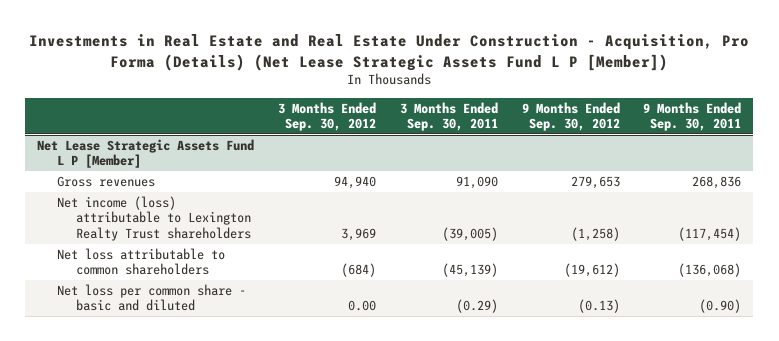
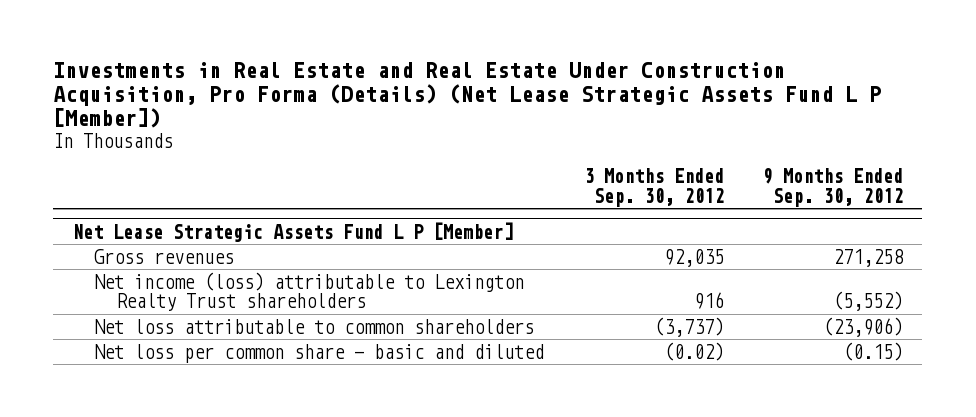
[29,34,750,71] Investments in Real Estate and Real Estate Under Construction - Acquisition, Pro Forma (Details) (Net Lease Strategic Assets Fund L P [Member]) -> [53,61,882,129] Investments in Real Estate and Real Estate Under Construction Acquisition, Pro Forma (Details) (Net Lease Strategic Assets Fund L P [Member])
[399,101,498,132] 3 Months Ended Sep. 30, 2011 -> none
[643,101,742,132] 9 Months Ended Sep. 30, 2011 -> none
[334,176,377,190] 94,940 -> [663,248,724,267] 92,035
[570,176,620,190] 279,653 -> [832,248,904,267] 271,258
[341,227,377,241] 3,969 -> [693,292,724,310] 916
[570,226,620,241] (1,258) -> [832,291,903,312] (5,552)
[341,263,377,278] (684) -> [653,316,724,337] (3,737)
[563,263,620,278] (19,612) -> [822,316,903,337] (23,906)
[348,300,377,312] 0.00 -> [663,341,724,361] (0.02)
[577,299,620,314] (0.13) -> [842,341,903,361] (0.15)

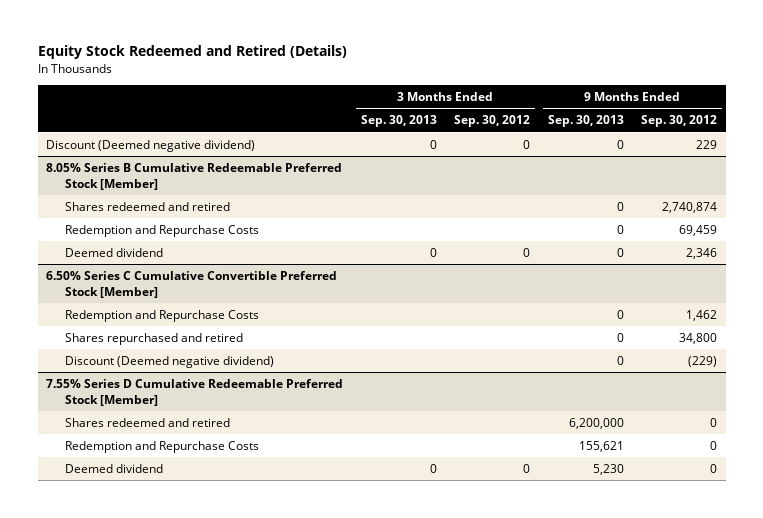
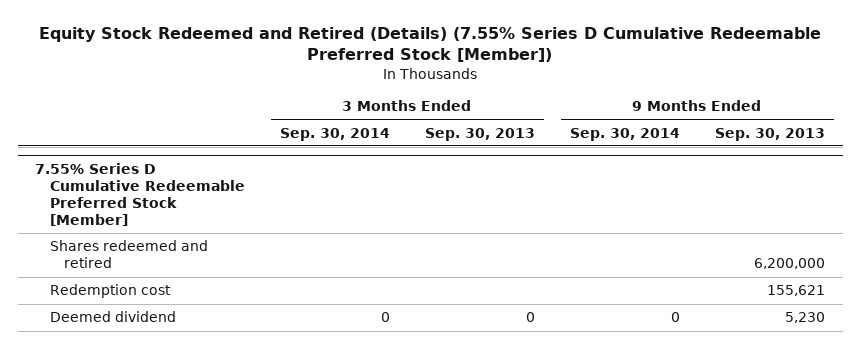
[37,45,347,60] Equity Stock Redeemed and Retired (Details) -> [39,27,822,63] Equity Stock Redeemed and Retired (Details) (7.55% Series D Cumulative Redeemable Preferred Stock [Member])
[454,115,531,128] Sep. 30, 2012 -> none
[641,115,718,128] Sep. 30, 2012 -> none
none -> [279,127,390,141] Sep. 30, 2014
none -> [569,127,680,141] Sep. 30, 2014
[46,140,256,153] Discount (Deemed negative dividend) -> none
[46,163,343,190] 8.05% Series B Cumulative Redeemable Preferred Stock [Member] -> none
[64,202,230,212] Shares redeemed and retired -> none
[64,225,259,238] Redemption and Repurchase Costs -> none
[64,248,163,258] Deemed dividend -> none
[46,271,338,298] 6.50% Series C Cumulative Convertible Preferred Stock [Member] -> none
[64,310,259,323] Redemption and Repurchase Costs -> none
[64,333,243,346] Shares repurchased and retired -> none
[64,356,274,369] Discount (Deemed negative dividend) -> none
[64,441,259,454] Redemption and Repurchase Costs -> [49,284,171,299] Redemption cost

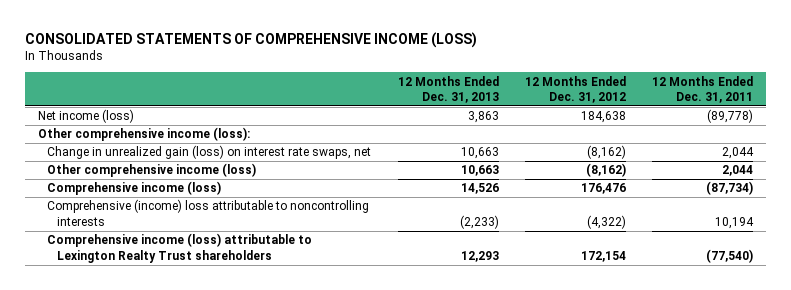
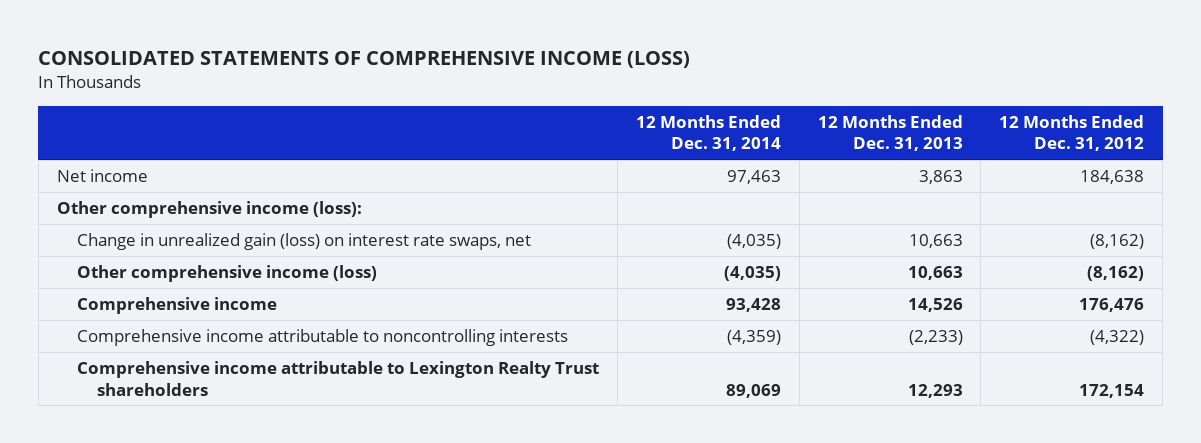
[652,75,754,103] 12 Months Ended Dec. 31, 2011 -> none
none -> [635,114,781,152] 12 Months Ended Dec. 31, 2014
[38,109,135,124] Net income (loss) -> [56,169,148,183] Net income
[47,181,222,196] Comprehensive income (loss) -> [76,297,277,315] Comprehensive income
[47,199,370,226] Comprehensive (income) loss attributable to noncontrolling interests -> [76,329,568,347] Comprehensive income attributable to noncontrolling interests
[47,233,313,263] Comprehensive income (loss) attributable to Lexington Realty Trust shareholders -> [76,361,599,396] Comprehensive income attributable to Lexington Realty Trust shareholders

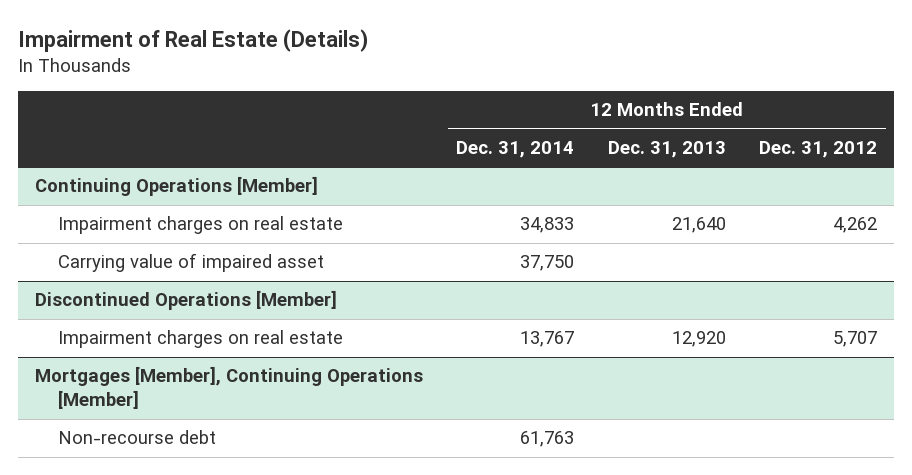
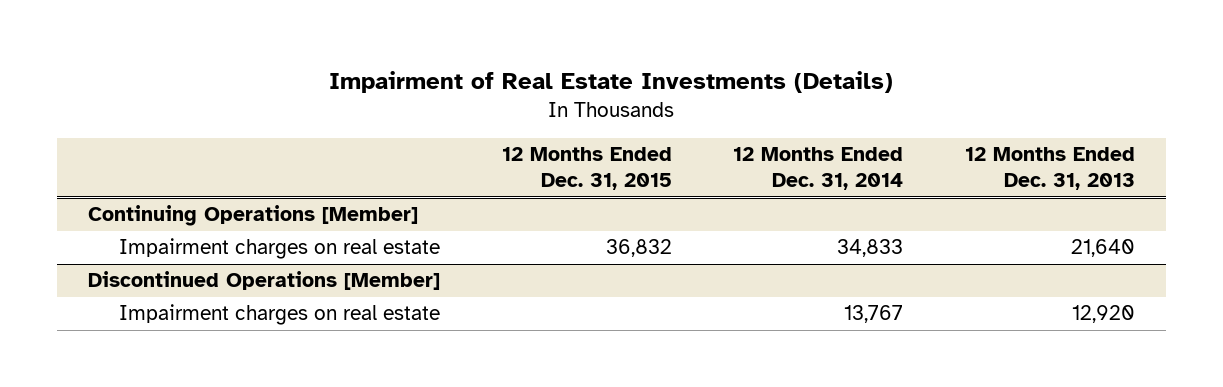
[18,28,369,52] Impairment of Real Estate (Details) -> [329,71,894,94] Impairment of Real Estate Investments (Details)
[759,141,878,159] Dec. 31, 2012 -> none
none -> [501,147,672,191] 12 Months Ended Dec. 31, 2015
[57,253,324,273] Carrying value of impaired asset -> none
[34,366,423,410] Mortgages [Member], Continuing Operations [Member] -> none
[57,430,216,445] Non-recourse debt -> none

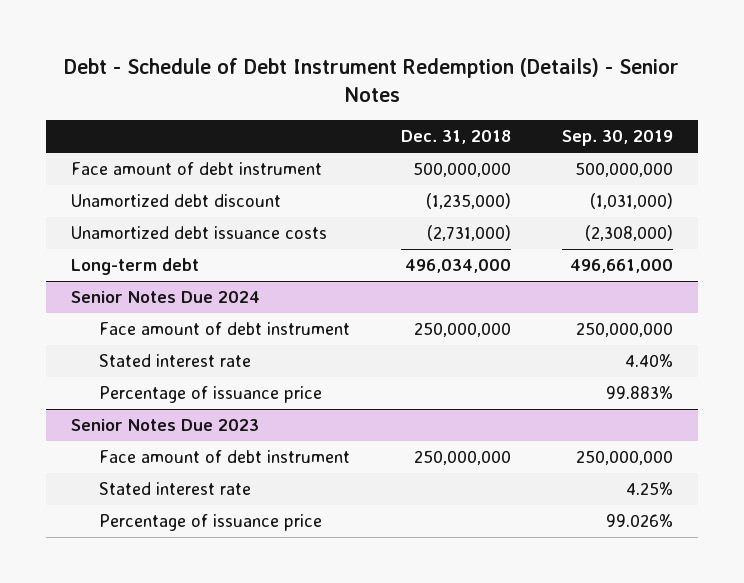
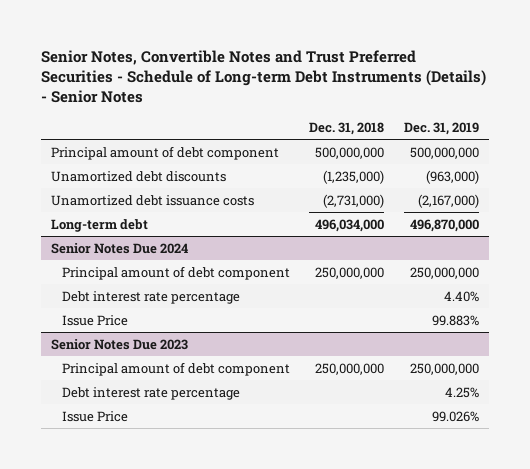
[63,57,679,102] Debt - Schedule of Debt Instrument Redemption (Details) - Senior Notes -> [41,49,487,104] Senior Notes, Convertible Notes and Trust Preferred Securities - Schedule of Long-term Debt Instruments (Details) - Senior Notes
[561,130,673,147] Sep. 30, 2019 -> none
none -> [404,122,480,136] Dec. 31, 2019
[70,162,322,176] Face amount of debt instrument -> [51,145,280,160] Principal amount of debt component
[70,194,281,208] Unamortized debt discount -> [51,170,227,182] Unamortized debt discounts
[99,322,351,336] Face amount of debt instrument -> [61,265,290,280] Principal amount of debt component
[99,354,252,368] Stated interest rate -> [61,290,240,304] Debt interest rate percentage
[99,386,323,404] Percentage of issuance price -> [61,314,128,326] Issue Price
[99,450,351,464] Face amount of debt instrument -> [61,361,290,376] Principal amount of debt component
[99,482,252,496] Stated interest rate -> [61,386,240,400] Debt interest rate percentage
[99,514,323,532] Percentage of issuance price -> [61,410,128,422] Issue Price

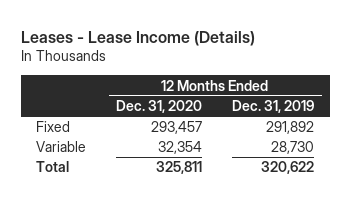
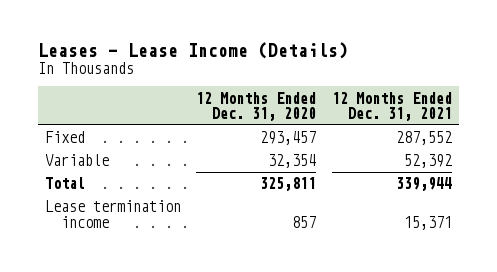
[232,99,315,113] Dec. 31, 2019 -> none
none -> [331,91,452,121] 12 Months Ended Dec. 31, 2021
none -> [45,200,182,228] Lease termination income

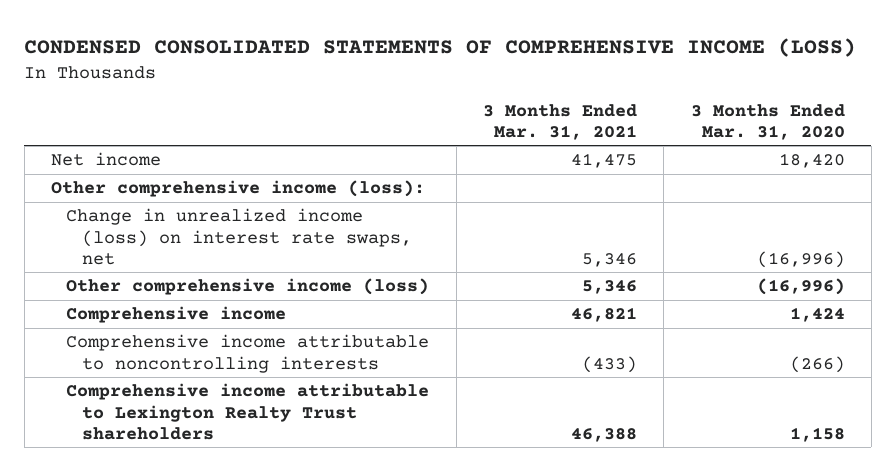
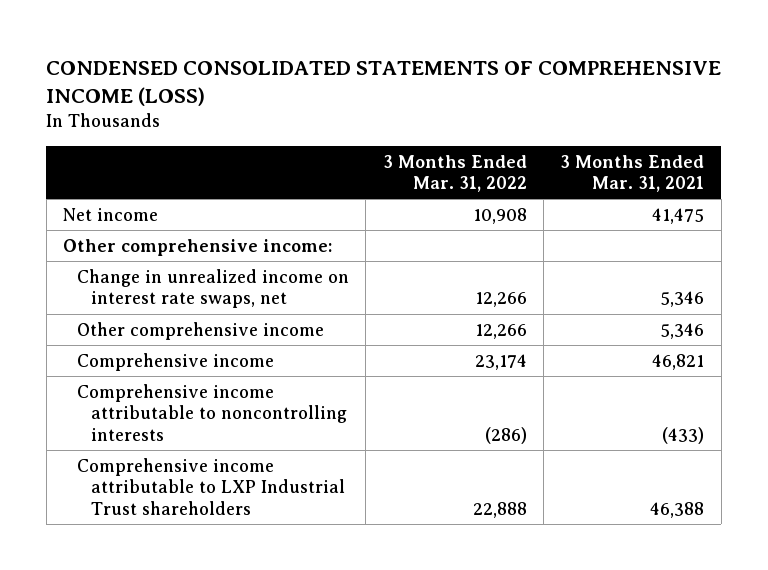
[690,103,845,141] 3 Months Ended Mar. 31, 2020 -> none
none -> [382,154,527,192] 3 Months Ended Mar. 31, 2022
[50,180,425,198] Other comprehensive income (loss): -> [63,238,333,256] Other comprehensive income:
[66,208,413,266] Change in unrealized income (loss) on interest rate swaps, net -> [76,268,349,309] Change in unrealized income on interest rate swaps, net
[66,278,430,296] Other comprehensive income (loss) -> [76,321,324,340] Other comprehensive income
[66,383,430,441] Comprehensive income attributable to Lexington Realty Trust shareholders -> [76,457,345,515] Comprehensive income attributable to LXP Industrial Trust shareholders

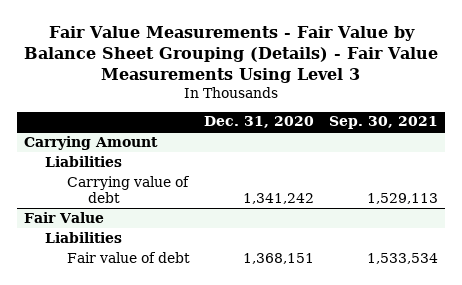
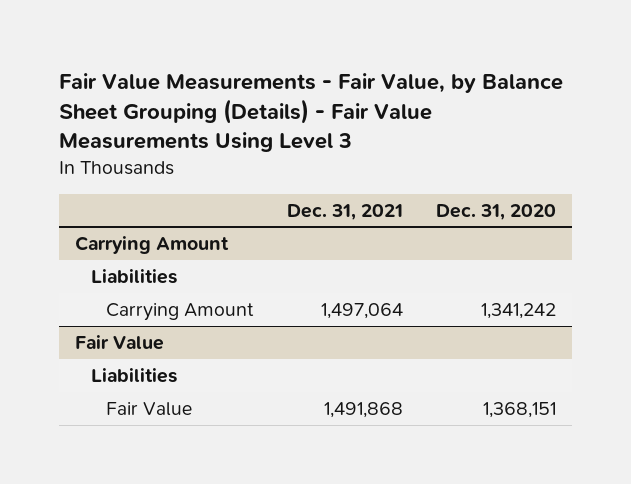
[23,25,438,83] Fair Value Measurements - Fair Value by Balance Sheet Grouping (Details) - Fair Value Measurements Using Level 3 -> [58,72,563,153] Fair Value Measurements - Fair Value, by Balance Sheet Grouping (Details) - Fair Value Measurements Using Level 3
[328,116,438,130] Sep. 30, 2021 -> none
none -> [286,203,403,220] Dec. 31, 2021
[66,175,190,203] Carrying value of debt -> [106,302,255,321] Carrying Amount
[66,251,190,263] Fair value of debt -> [106,401,193,416] Fair Value

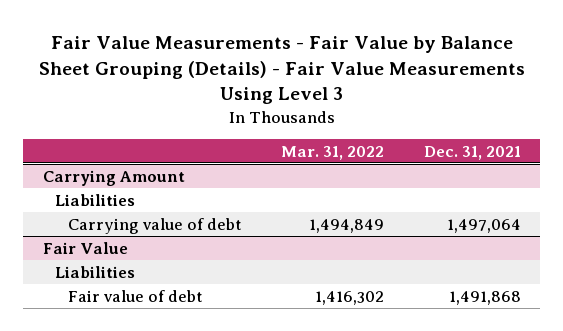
[58,72,563,153] Fair Value Measurements - Fair Value, by Balance Sheet Grouping (Details) - Fair Value Measurements Using Level 3 -> [38,35,525,105] Fair Value Measurements - Fair Value by Balance Sheet Grouping (Details) - Fair Value Measurements Using Level 3
[435,203,556,220] Dec. 31, 2020 -> none
none -> [281,145,385,160] Mar. 31, 2022
[106,302,255,321] Carrying Amount -> [67,217,242,234] Carrying value of debt
[106,401,193,416] Fair Value -> [67,289,203,302] Fair value of debt

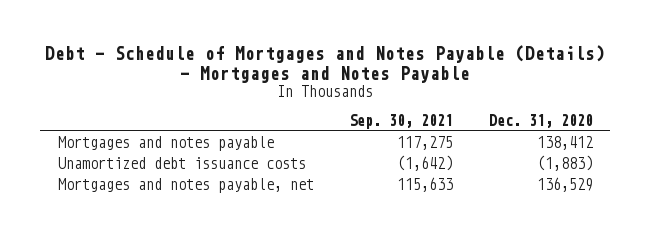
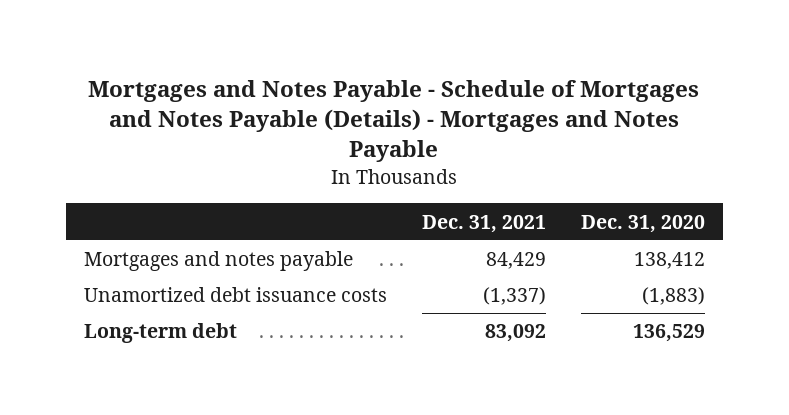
[45,45,606,83] Debt - Schedule of Mortgages and Notes Payable (Details) - Mortgages and Notes Payable -> [88,79,700,163] Mortgages and Notes Payable - Schedule of Mortgages and Notes Payable (Details) - Mortgages and Notes Payable
[349,114,454,130] Sep. 30, 2021 -> none
none -> [421,214,546,233] Dec. 31, 2021
[57,178,314,194] Mortgages and notes payable, net -> [83,323,237,344] Long-term debt

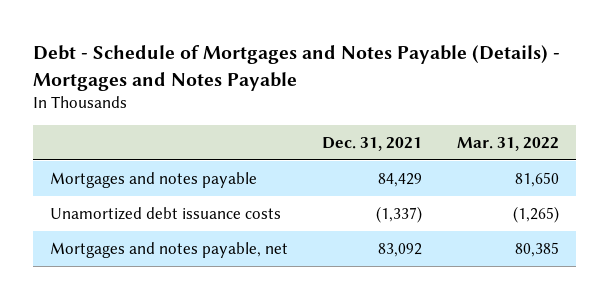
[88,79,700,163] Mortgages and Notes Payable - Schedule of Mortgages and Notes Payable (Details) - Mortgages and Notes Payable -> [33,45,561,91] Debt - Schedule of Mortgages and Notes Payable (Details) - Mortgages and Notes Payable
[581,214,706,233] Dec. 31, 2020 -> none
none -> [456,136,559,151] Mar. 31, 2022
[83,323,237,344] Long-term debt -> [50,241,289,258] Mortgages and notes payable, net

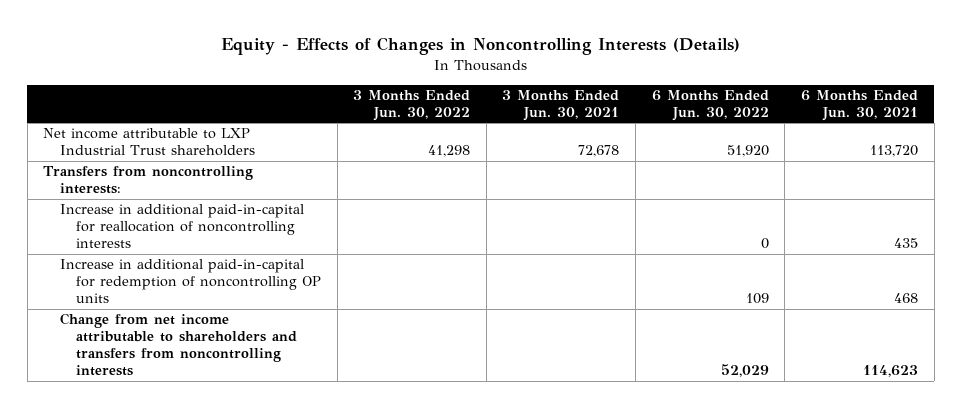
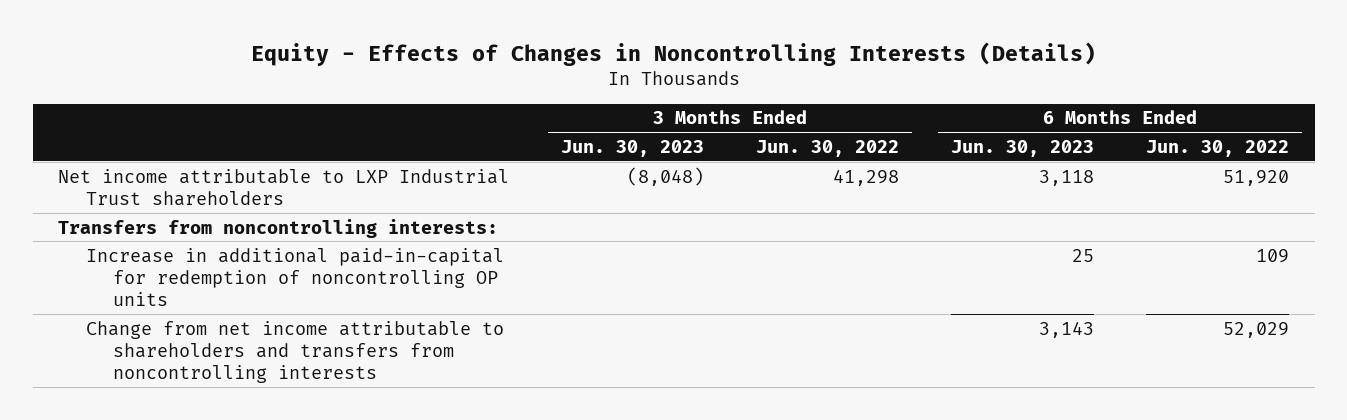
[502,90,620,121] 3 Months Ended Jun. 30, 2021 -> none
[800,90,918,121] 6 Months Ended Jun. 30, 2021 -> none
none -> [561,139,705,157] Jun. 30, 2023
none -> [951,139,1095,157] Jun. 30, 2023
[59,204,304,249] Increase in additional paid-in-capital for reallocation of noncontrolling interests -> none

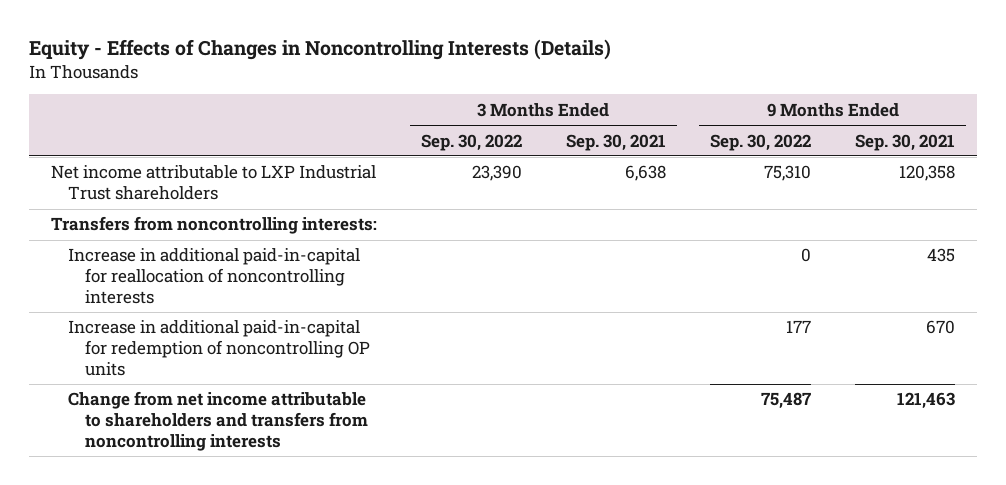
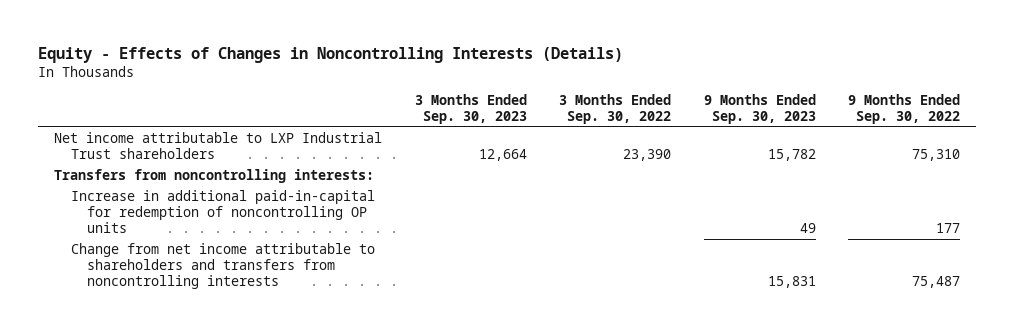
[565,133,666,151] Sep. 30, 2021 -> none
[855,133,956,151] Sep. 30, 2021 -> none
none -> [414,94,527,124] 3 Months Ended Sep. 30, 2023
none -> [703,94,816,124] 9 Months Ended Sep. 30, 2023
[67,248,360,305] Increase in additional paid-in-capital for reallocation of noncontrolling interests -> none

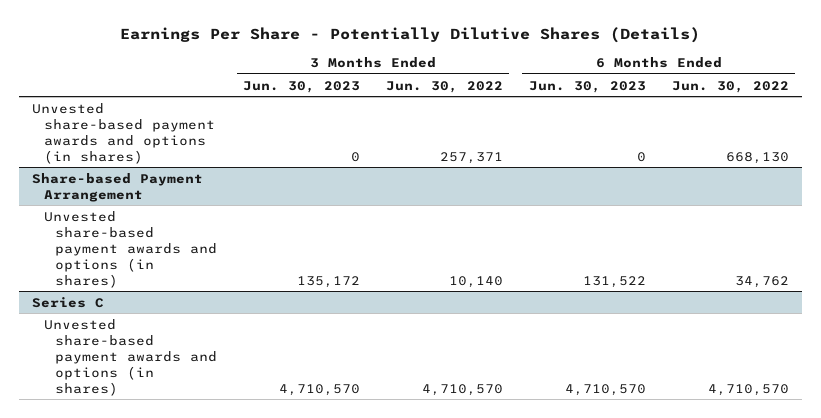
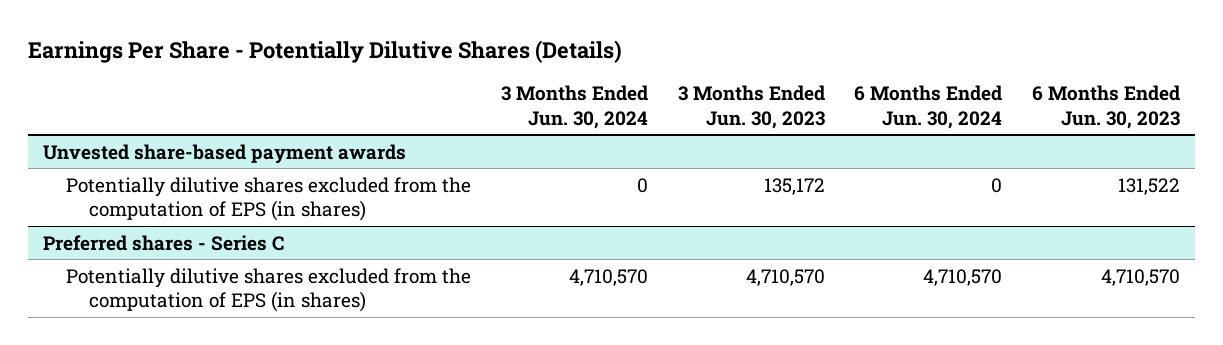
[385,80,503,93] Jun. 30, 2022 -> none
[671,80,789,93] Jun. 30, 2022 -> none
none -> [500,85,648,129] 3 Months Ended Jun. 30, 2024
none -> [854,85,1003,129] 6 Months Ended Jun. 30, 2024
[31,102,215,164] Unvested share-based payment awards and options (in shares) -> none
[31,172,203,202] Share-based Payment Arrangement -> [43,143,407,164] Unvested share-based payment awards
[43,210,218,288] Unvested share-based payment awards and options (in shares) -> [66,176,472,221] Potentially dilutive shares excluded from the computation of EPS (in shares)
[31,296,104,308] Series C -> [43,234,285,251] Preferred shares - Series C
[43,318,218,396] Unvested share-based payment awards and options (in shares) -> [66,267,472,312] Potentially dilutive shares excluded from the computation of EPS (in shares)

